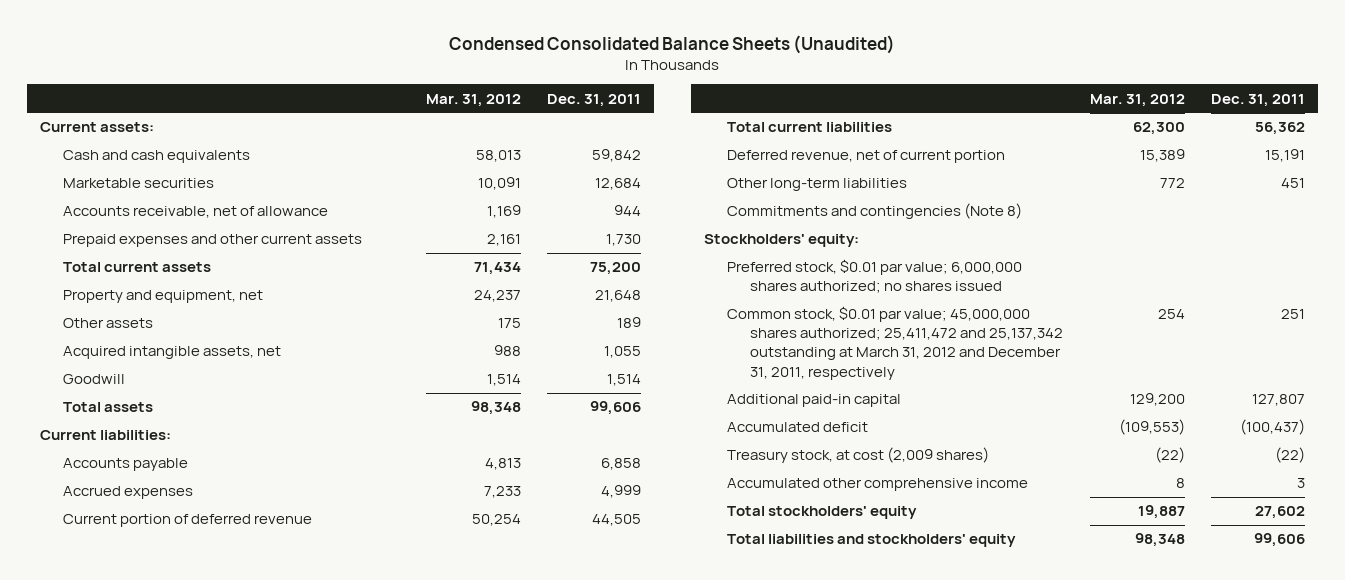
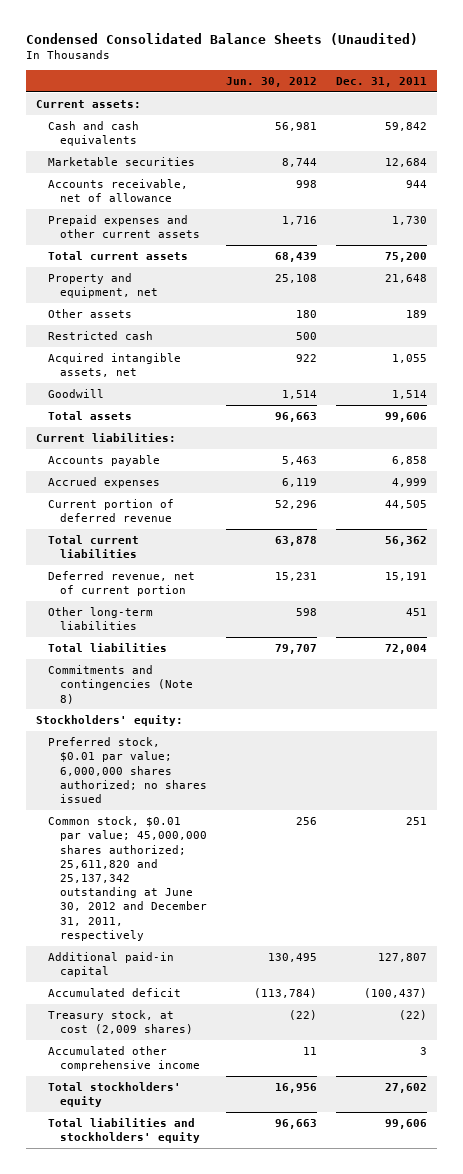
[425,93,521,107] Mar. 31, 2012 -> none
none -> [225,77,317,88] Jun. 30, 2012
none -> [47,331,153,341] Restricted cash
none -> [47,643,167,653] Total liabilities
[727,306,1064,380] Common stock, $0.01 par value; 45,000,000 shares authorized; 25,411,472 and 25,137,342 outstanding at March 31, 2012 and December 31, 2011, respectively -> [47,816,207,941] Common stock, $0.01 par value; 45,000,000 shares authorized; 25,611,820 and 25,137,342 outstanding at June 30, 2012 and December 31, 2011, respectively

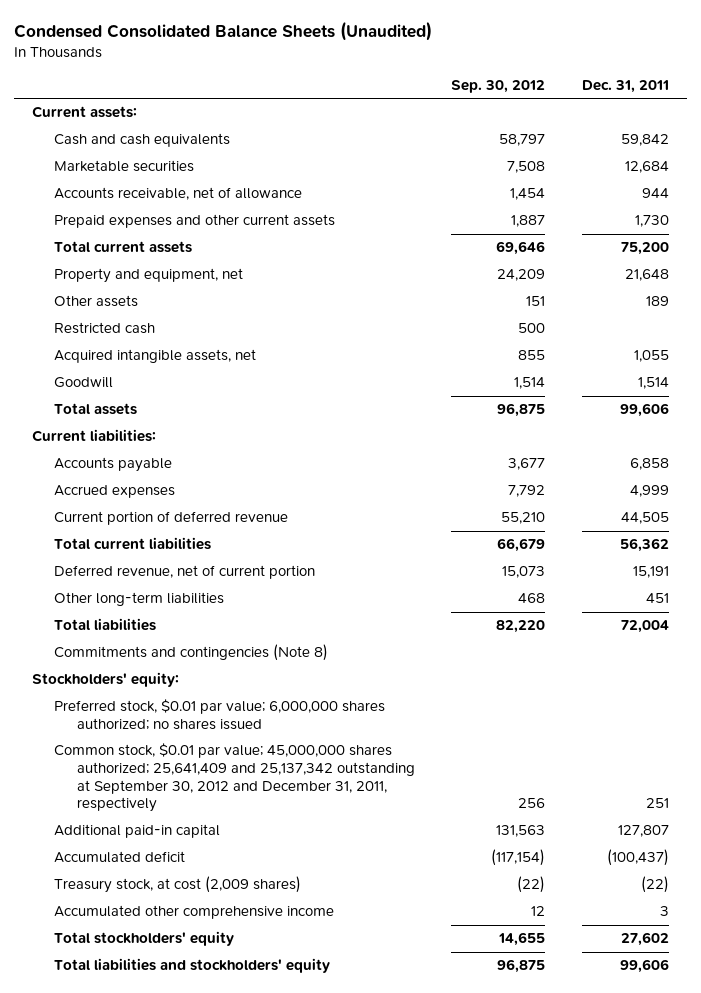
[225,77,317,88] Jun. 30, 2012 -> none
none -> [451,79,546,93] Sep. 30, 2012
[47,816,207,941] Common stock, $0.01 par value; 45,000,000 shares authorized; 25,611,820 and 25,137,342 outstanding at June 30, 2012 and December 31, 2011, respectively -> [54,743,415,813] Common stock, $0.01 par value; 45,000,000 shares authorized; 25,641,409 and 25,137,342 outstanding at September 30, 2012 and December 31, 2011, respectively

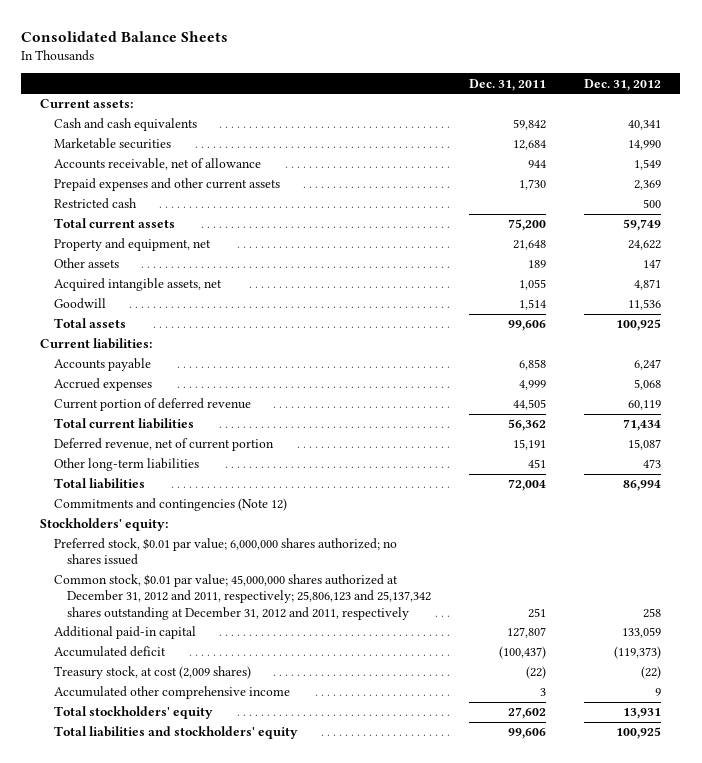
[13,20,432,41] Condensed Consolidated Balance Sheets (Unaudited) -> [21,31,229,43] Consolidated Balance Sheets
[451,79,546,93] Sep. 30, 2012 -> none
none -> [584,78,662,91] Dec. 31, 2012
[54,322,156,335] Restricted cash -> [53,198,137,210] Restricted cash
[54,644,329,662] Commitments and contingencies (Note 8) -> [53,498,287,512] Commitments and contingencies (Note 12)
[54,743,415,813] Common stock, $0.01 par value; 45,000,000 shares authorized; 25,641,409 and 25,137,342 outstanding at September 30, 2012 and December 31, 2011, respectively -> [53,574,431,620] Common stock, $0.01 par value; 45,000,000 shares authorized at December 31, 2012 and 2011, respectively; 25,806,123 and 25,137,342 shares outstanding at December 31, 2012 and 2011, respectively

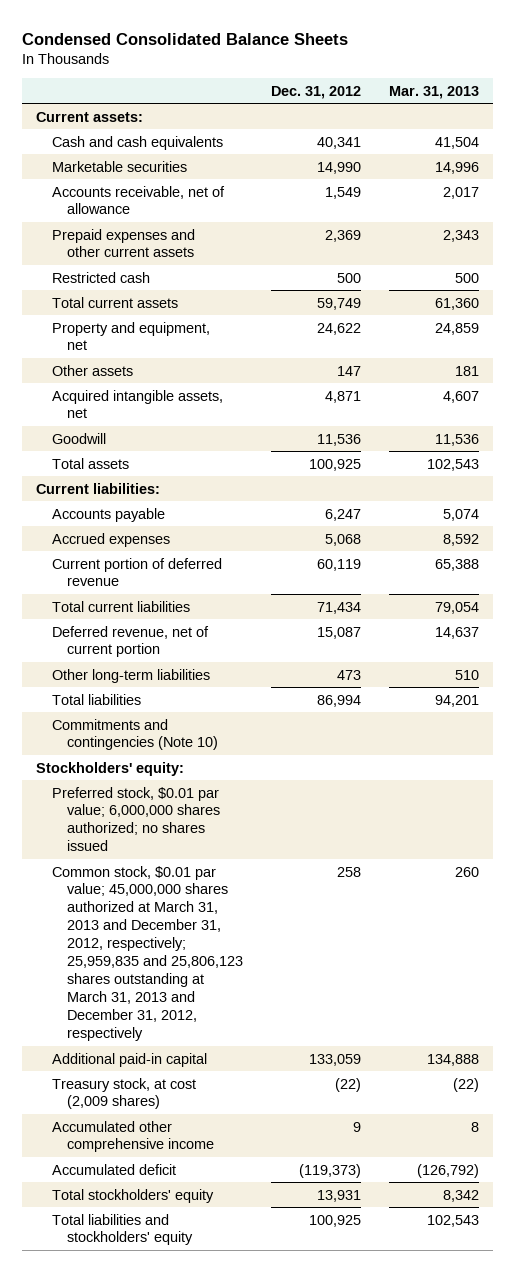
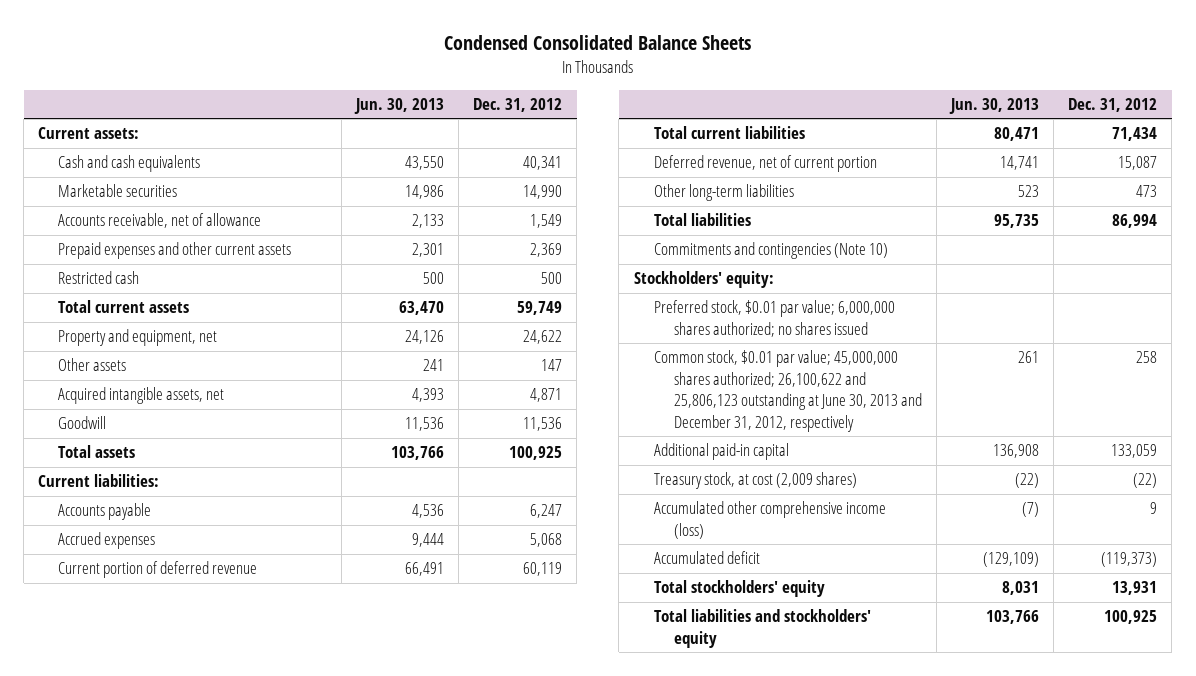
[388,85,479,99] Mar. 31, 2013 -> none
none -> [353,97,444,114] Jun. 30, 2013
[51,865,244,1041] Common stock, $0.01 par value; 45,000,000 shares authorized at March 31, 2013 and December 31, 2012, respectively; 25,959,835 and 25,806,123 shares outstanding at March 31, 2013 and December 31, 2012, respectively -> [653,350,922,432] Common stock, $0.01 par value; 45,000,000 shares authorized; 26,100,622 and 25,806,123 outstanding at June 30, 2013 and December 31, 2012, respectively
[51,1120,215,1153] Accumulated other comprehensive income -> [653,501,886,539] Accumulated other comprehensive income (loss)

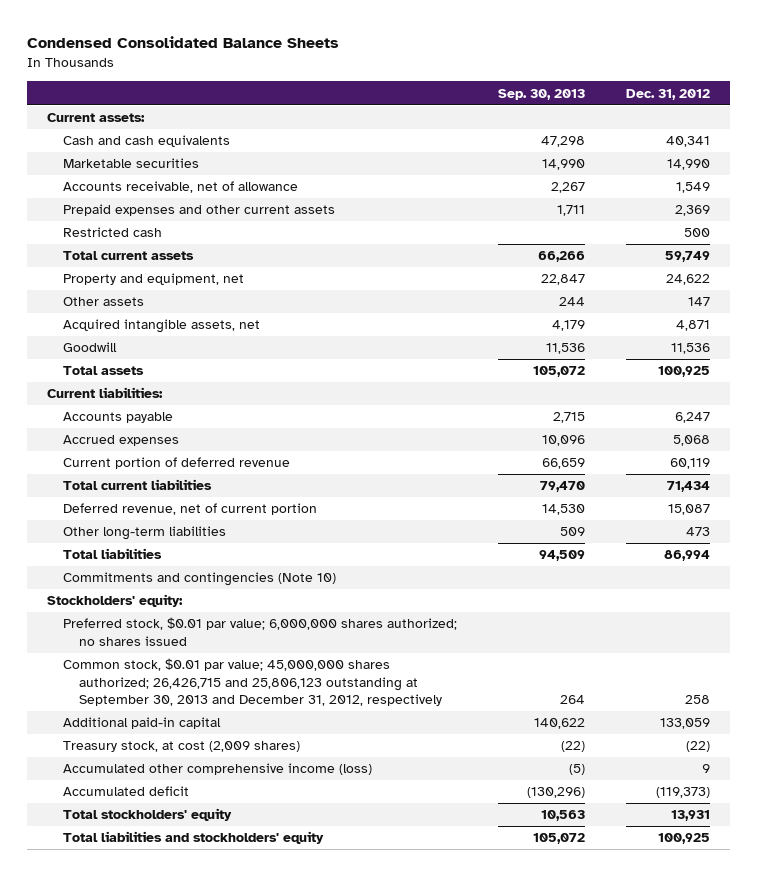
[353,97,444,114] Jun. 30, 2013 -> none
none -> [498,88,586,100] Sep. 30, 2013
[653,350,922,432] Common stock, $0.01 par value; 45,000,000 shares authorized; 26,100,622 and 25,806,123 outstanding at June 30, 2013 and December 31, 2012, respectively -> [63,658,443,707] Common stock, $0.01 par value; 45,000,000 shares authorized; 26,426,715 and 25,806,123 outstanding at September 30, 2013 and December 31, 2012, respectively

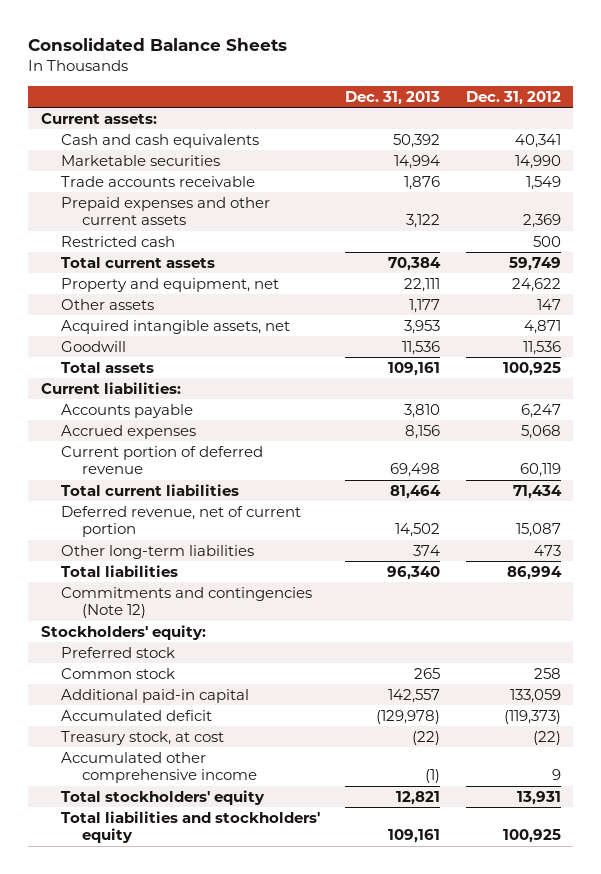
[26,36,339,49] Condensed Consolidated Balance Sheets -> [28,38,288,52] Consolidated Balance Sheets
[498,88,586,100] Sep. 30, 2013 -> none
none -> [345,90,441,105] Dec. 31, 2013
[63,181,299,194] Accounts receivable, net of allowance -> [61,175,256,187] Trade accounts receivable
[63,572,337,587] Commitments and contingencies (Note 10) -> [61,586,313,619] Commitments and contingencies (Note 12)
[63,617,458,646] Preferred stock, $0.01 par value; 6,000,000 shares authorized; no shares issued -> [61,646,176,658] Preferred stock
[63,658,443,707] Common stock, $0.01 par value; 45,000,000 shares authorized; 26,426,715 and 25,806,123 outstanding at September 30, 2013 and December 31, 2012, respectively -> [61,667,176,679] Common stock
[63,741,301,753] Treasury stock, at cost (2,009 shares) -> none
[63,763,373,776] Accumulated other comprehensive income (loss) -> none
none -> [61,730,225,745] Treasury stock, at cost
none -> [61,751,257,784] Accumulated other comprehensive income

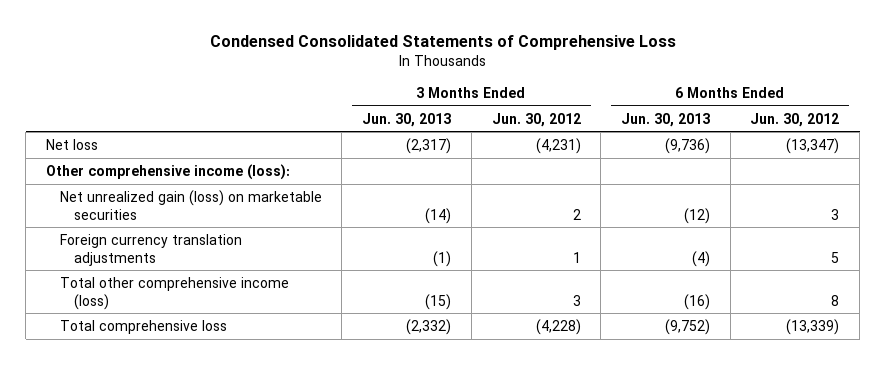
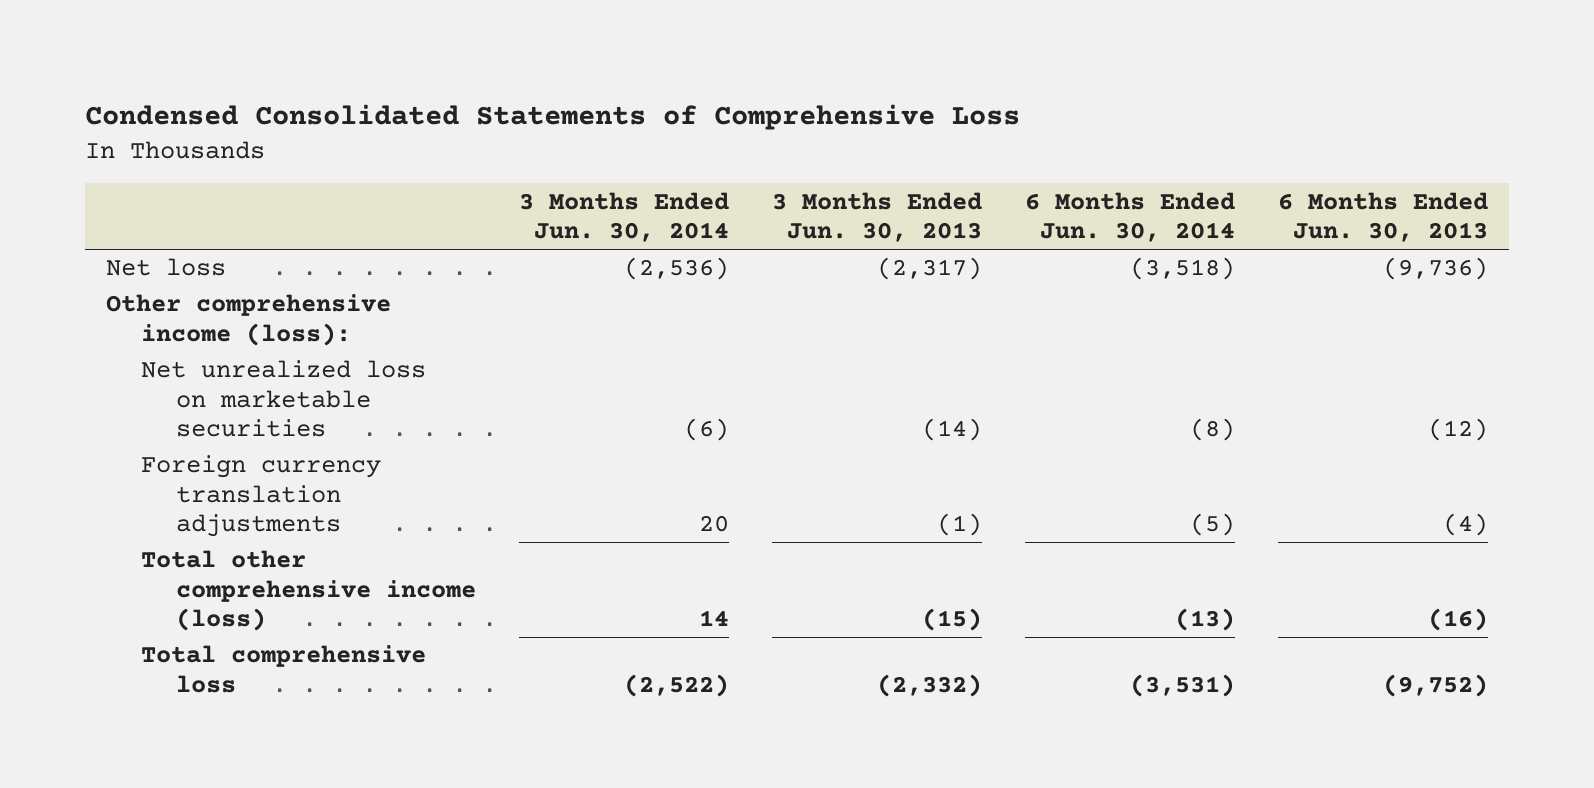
[491,112,581,127] Jun. 30, 2012 -> none
[750,112,840,127] Jun. 30, 2012 -> none
none -> [518,191,729,243] 3 Months Ended Jun. 30, 2014
none -> [1024,191,1235,243] 6 Months Ended Jun. 30, 2014
[59,189,322,220] Net unrealized gain (loss) on marketable securities -> [140,360,426,438] Net unrealized loss on marketable securities

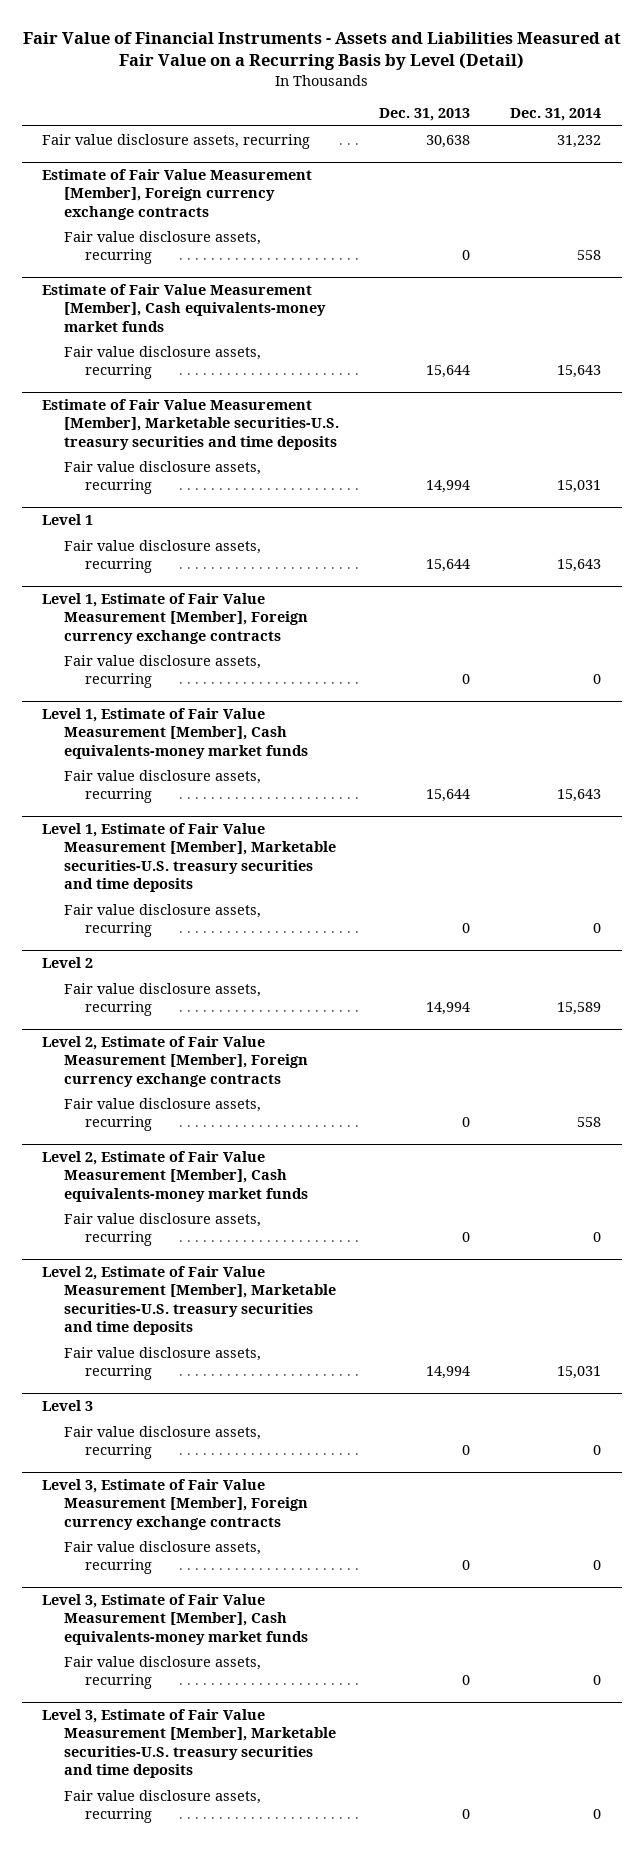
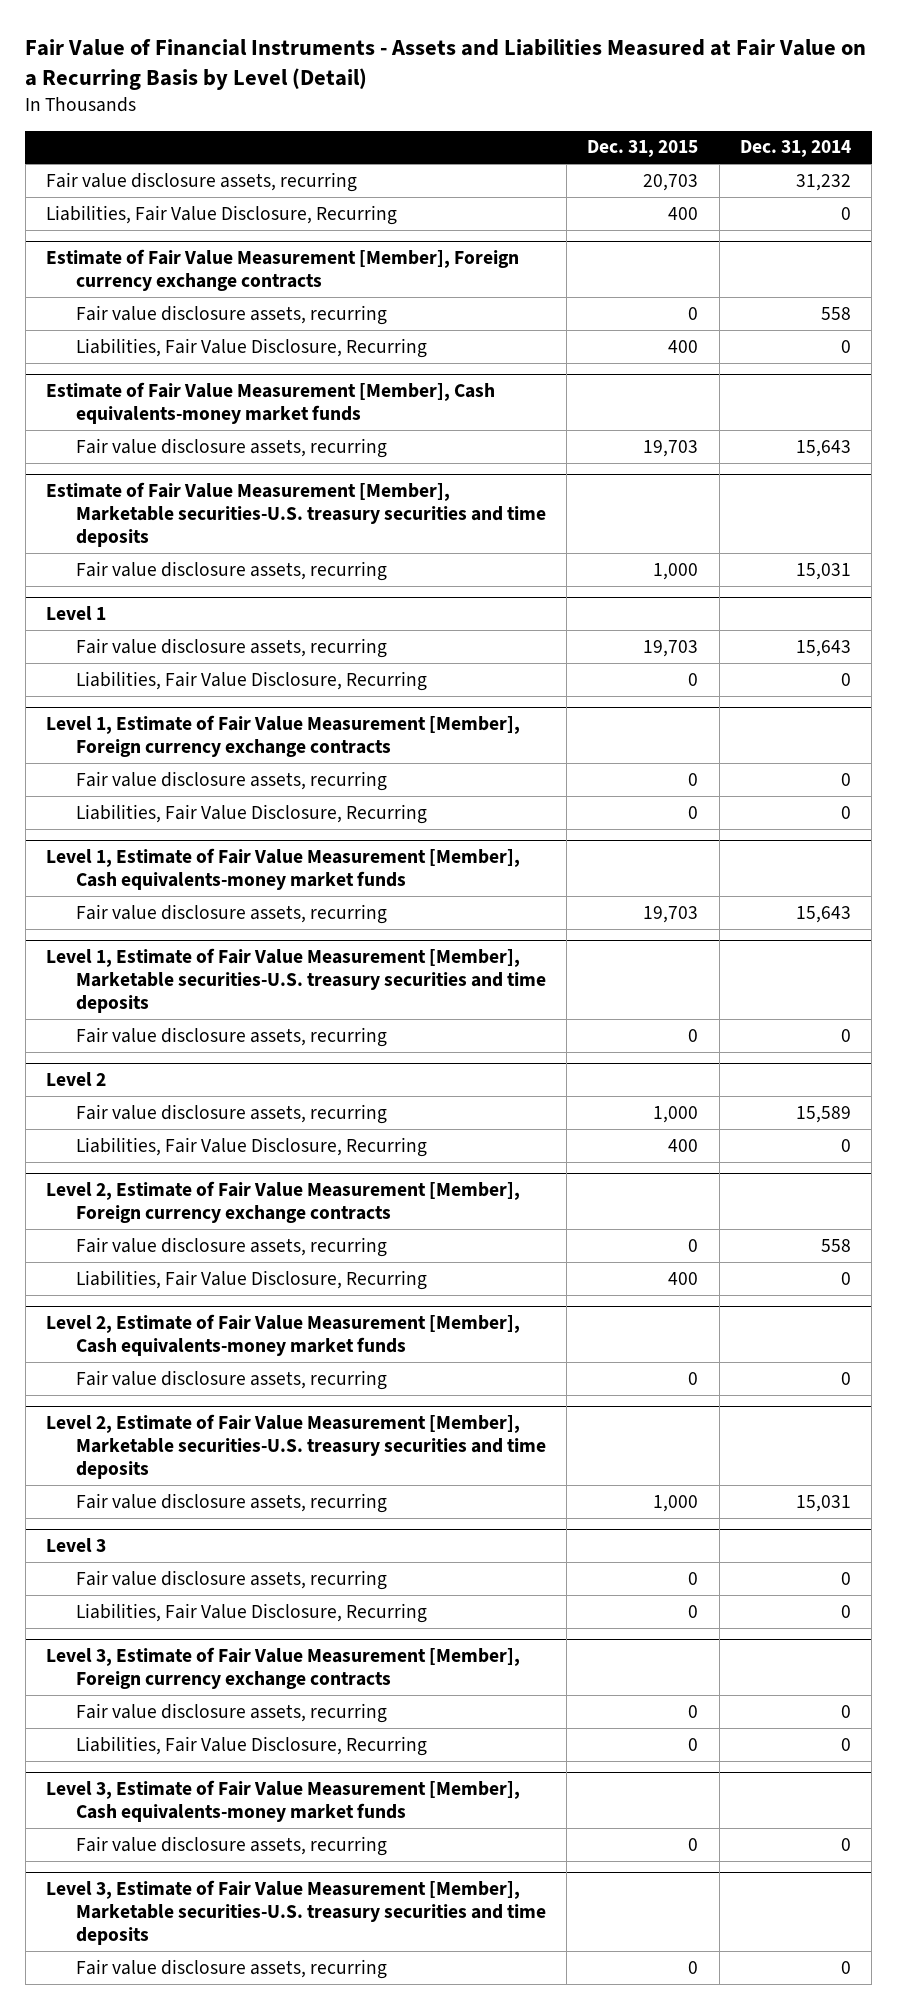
[379,108,471,122] Dec. 31, 2013 -> none
none -> [587,140,699,158] Dec. 31, 2015
none -> [45,204,397,225] Liabilities, Fair Value Disclosure, Recurring
none -> [75,337,427,358] Liabilities, Fair Value Disclosure, Recurring
none -> [75,670,427,691] Liabilities, Fair Value Disclosure, Recurring
none -> [75,803,427,824] Liabilities, Fair Value Disclosure, Recurring
none -> [75,1136,427,1157] Liabilities, Fair Value Disclosure, Recurring
none -> [75,1269,427,1290] Liabilities, Fair Value Disclosure, Recurring
none -> [75,1602,427,1623] Liabilities, Fair Value Disclosure, Recurring
none -> [75,1735,427,1756] Liabilities, Fair Value Disclosure, Recurring

